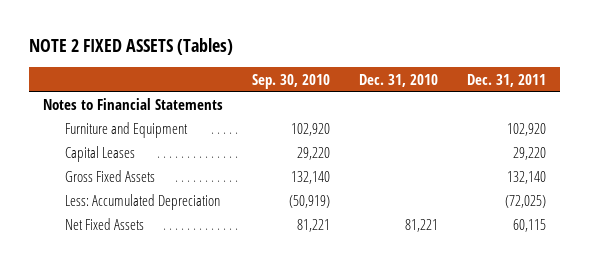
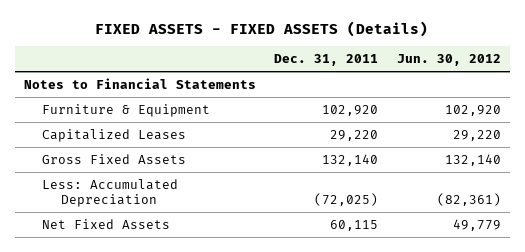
[28,38,233,56] NOTE 2 FIXED ASSETS (Tables) -> [95,21,429,38] FIXED ASSETS - FIXED ASSETS (Details)
[252,73,331,89] Sep. 30, 2010 -> none
[359,73,439,87] Dec. 31, 2010 -> none
none -> [396,54,501,67] Jun. 30, 2012
[64,122,188,139] Furniture and Equipment -> [42,103,211,117] Furniture & Equipment
[64,146,135,163] Capital Leases -> [42,128,187,142] Capitalized Leases

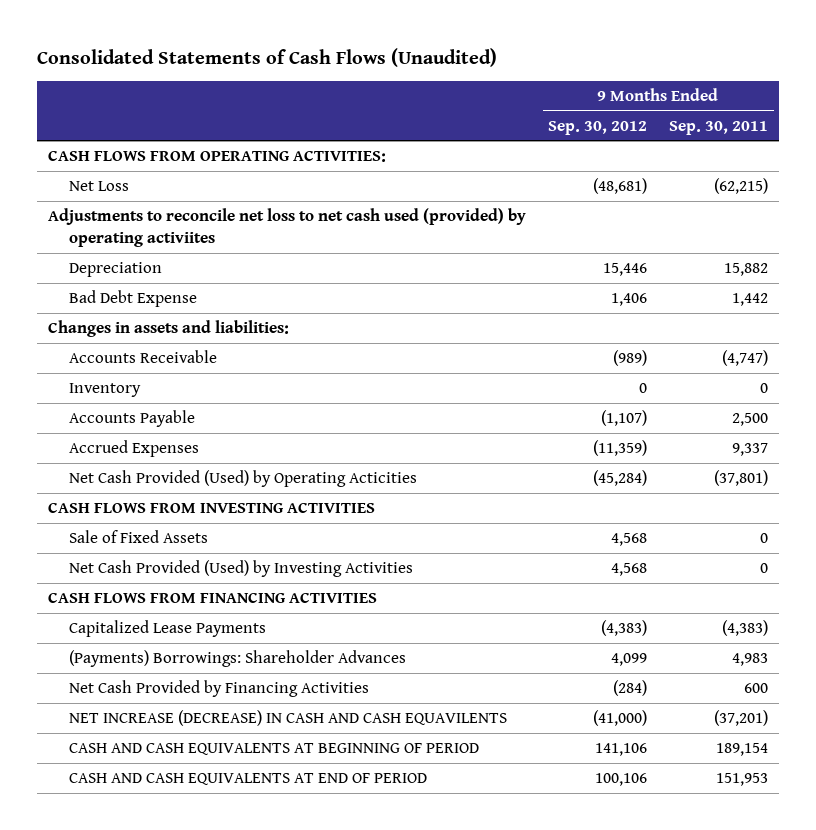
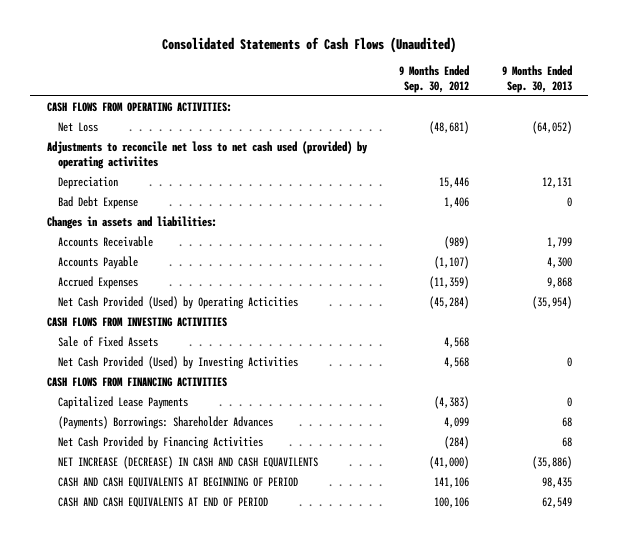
[669,120,769,135] Sep. 30, 2011 -> none
none -> [501,65,572,93] 9 Months Ended Sep. 30, 2013
[68,383,141,398] Inventory -> none

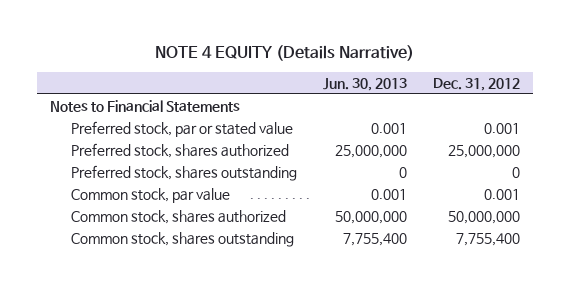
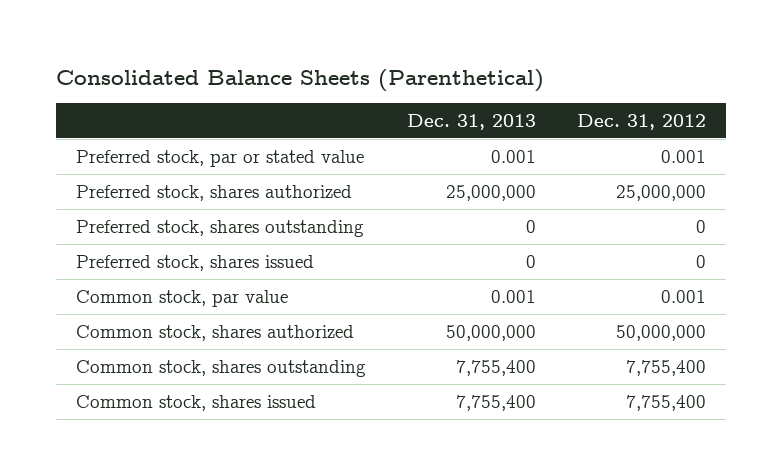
[154,45,414,62] NOTE 4 EQUITY (Details Narrative) -> [55,68,544,92] Consolidated Balance Sheets (Parenthetical)
[323,77,408,91] Jun. 30, 2013 -> none
none -> [407,113,537,130] Dec. 31, 2013
[49,99,240,112] Notes to Financial Statements -> none
none -> [76,254,315,271] Preferred stock, shares issued
none -> [76,394,317,411] Common stock, shares issued

